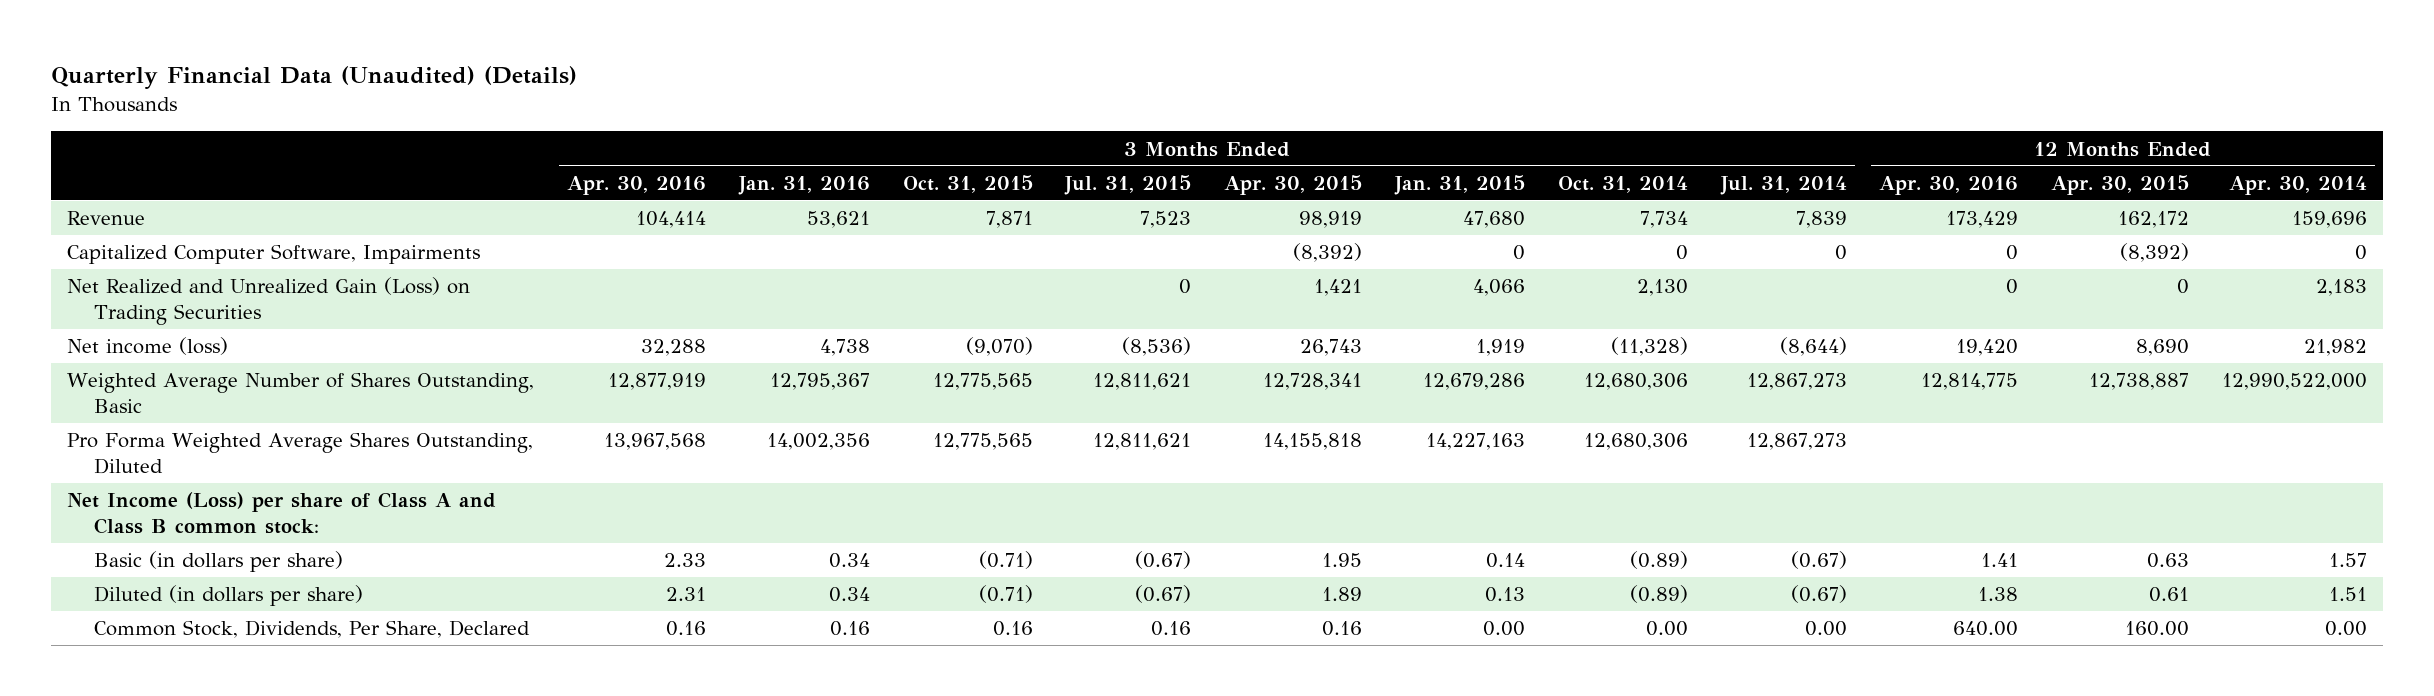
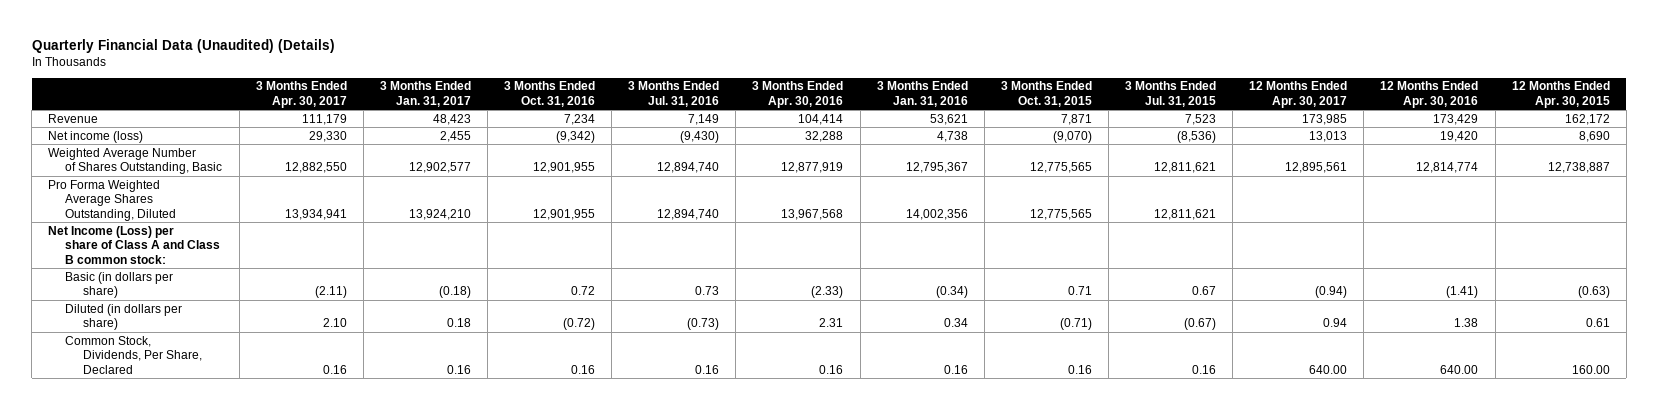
[1224,174,1363,195] Apr. 30, 2015 -> none
[1394,174,1526,195] Jan. 31, 2015 -> none
[1557,175,1688,193] Oct. 31, 2014 -> none
[1719,175,1847,195] Jul. 31, 2014 -> none
[2229,175,2368,195] Apr. 30, 2014 -> none
none -> [255,81,347,108] 3 Months Ended Apr. 30, 2017
none -> [379,81,471,107] 3 Months Ended Jan. 31, 2017
none -> [504,81,596,107] 3 Months Ended Oct. 31, 2016
none -> [628,81,720,107] 3 Months Ended Jul. 31, 2016
none -> [1249,81,1348,108] 12 Months Ended Apr. 30, 2017
[67,244,481,265] Capitalized Computer Software, Impairments -> none
[67,277,471,326] Net Realized and Unrealized Gain (Loss) on Trading Securities -> none
[1921,373,2019,391] 12,814,775 -> [1416,162,1479,174] 12,814,774
[664,553,707,568] 2.33 -> [811,286,844,299] (2.33)
[828,553,870,569] 0.34 -> [935,286,968,299] (0.34)
[978,551,1033,570] (0.71) -> [1067,286,1092,296] 0.71
[1135,551,1192,570] (0.67) -> [1192,286,1217,296] 0.67
[1981,553,2019,568] 1.41 -> [1446,286,1479,299] (1.41)
[2147,553,2190,569] 0.63 -> [1577,286,1610,299] (0.63)

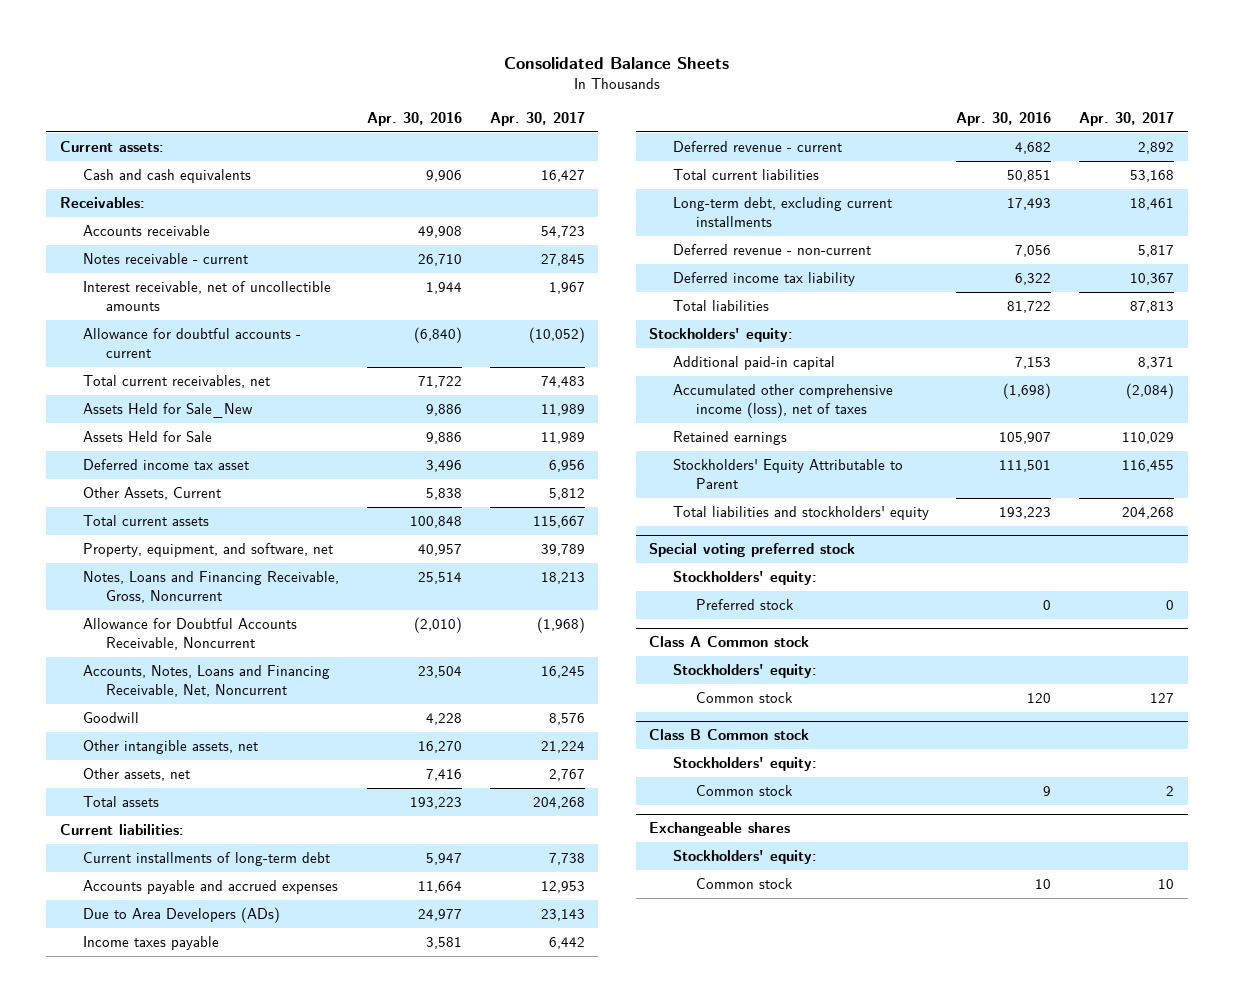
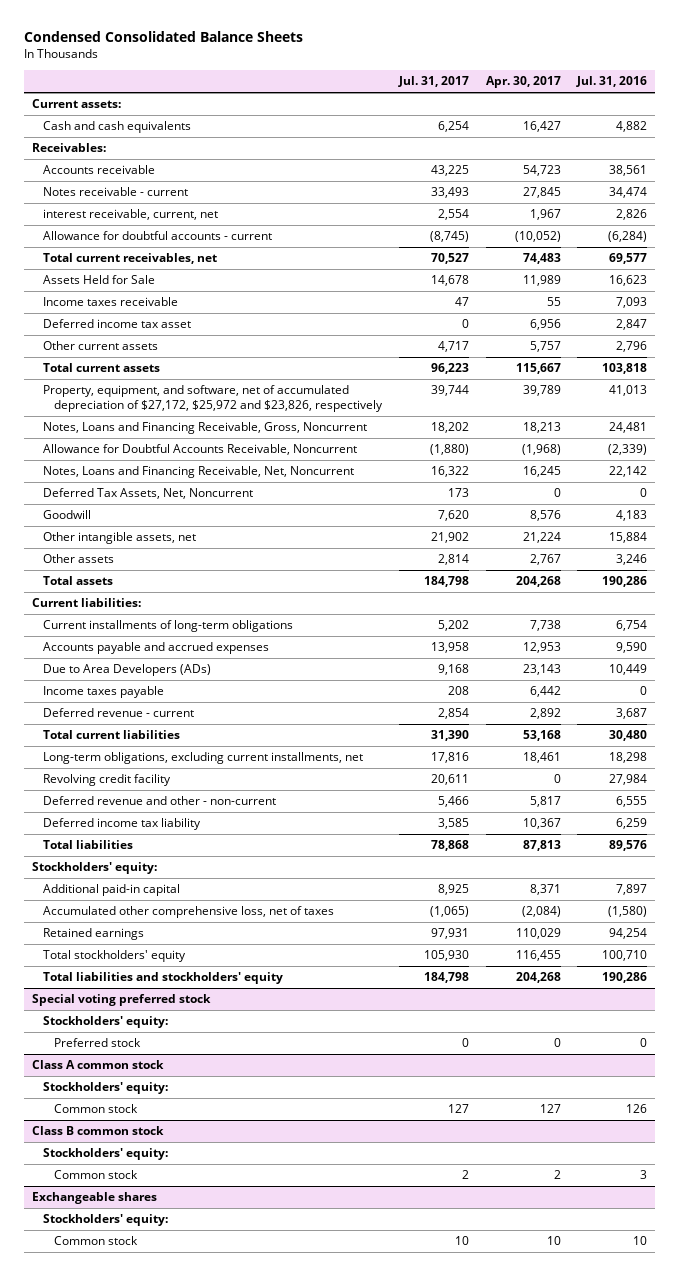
[503,56,729,69] Consolidated Balance Sheets -> [23,31,303,43] Condensed Consolidated Balance Sheets
[366,111,462,126] Apr. 30, 2016 -> none
none -> [398,76,470,88] Jul. 31, 2017
none -> [576,76,648,88] Jul. 31, 2016
[83,281,332,311] Interest receivable, net of uncollectible amounts -> [43,209,219,221] interest receivable, current, net
[83,403,254,419] Assets Held for Sale_New -> none
none -> [43,297,179,307] Income taxes receivable
[83,487,222,501] Other Assets, Current -> [43,341,159,351] Other current assets
[548,488,585,501] 5,812 -> [529,341,561,353] 5,757
[83,543,334,558] Property, equipment, and software, net -> [43,385,384,412] Property, equipment, and software, net of accumulated depreciation of $27,172, $25,972 and $23,826, respectively
[83,665,331,697] Accounts, Notes, Loans and Financing Receivable, Net, Noncurrent -> [43,466,355,479] Notes, Loans and Financing Receivable, Net, Noncurrent
none -> [43,488,254,500] Deferred Tax Assets, Net, Noncurrent
[83,768,191,782] Other assets, net -> [43,554,115,564] Other assets
[83,852,331,867] Current installments of long-term debt -> [43,620,294,633] Current installments of long-term obligations
[672,197,892,227] Long-term debt, excluding current installments -> [43,752,364,765] Long-term obligations, excluding current installments, net
none -> [43,774,172,787] Revolving credit facility
[672,244,871,256] Deferred revenue - non-current -> [43,796,277,806] Deferred revenue and other - non-current
[672,384,893,418] Accumulated other comprehensive income (loss), net of taxes -> [43,906,335,919] Accumulated other comprehensive loss, net of taxes
[672,459,903,489] Stockholders' Equity Attributable to Parent -> [43,950,187,963] Total stockholders' equity
[649,636,810,648] Class A Common stock -> [32,1060,165,1070] Class A common stock
[649,729,810,741] Class B Common stock -> [32,1126,165,1136] Class B common stock

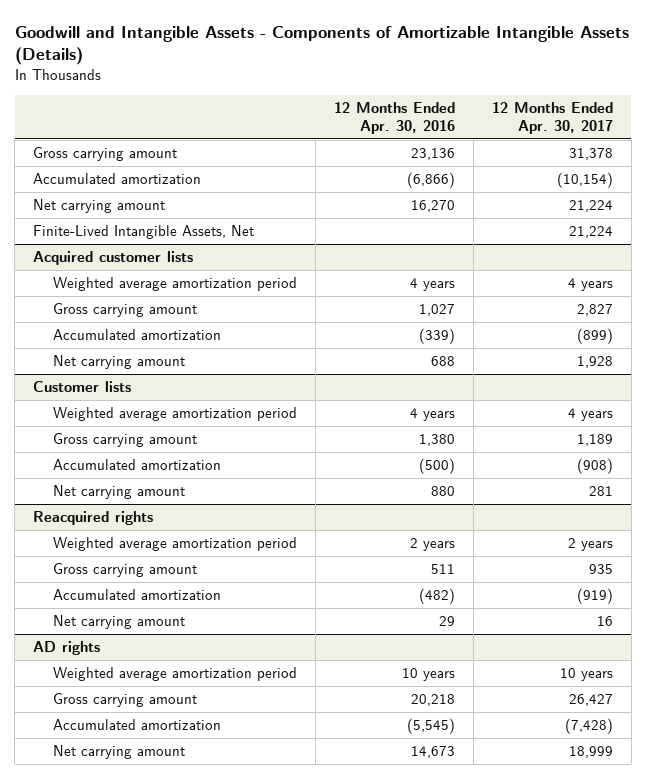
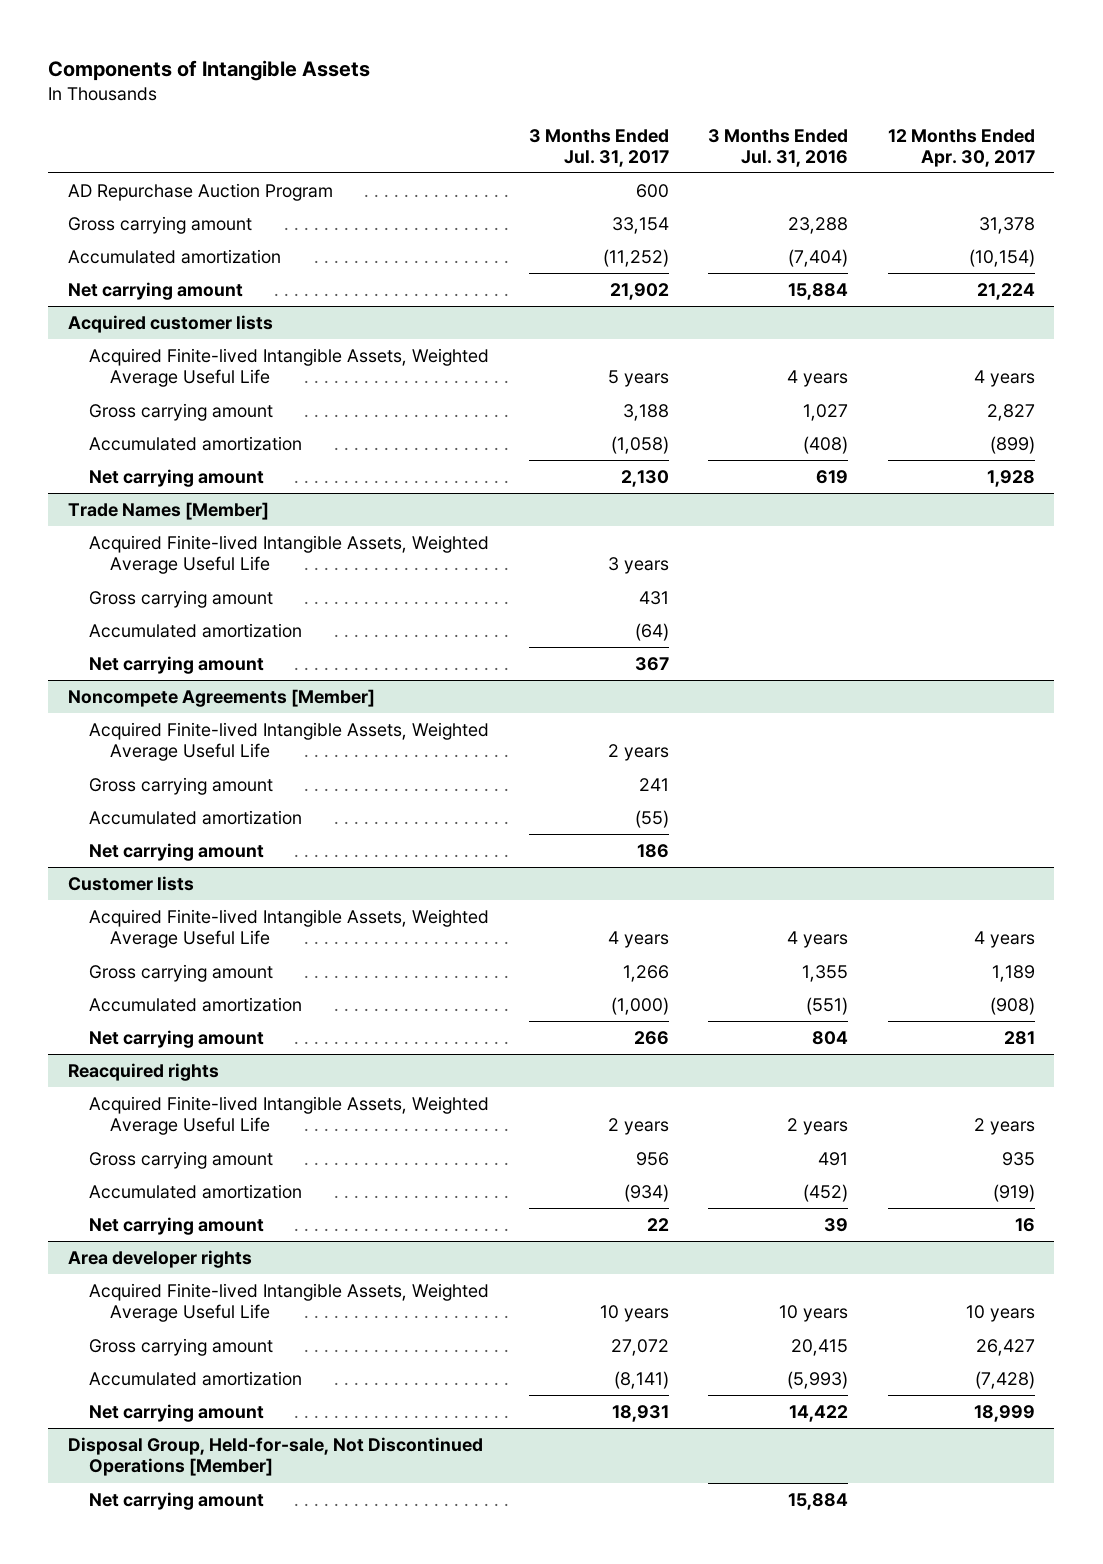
[14,25,629,66] Goodwill and Intangible Assets - Components of Amortizable Intangible Assets (Details) -> [48,60,371,82] Components of Intangible Assets
[333,102,455,134] 12 Months Ended Apr. 30, 2016 -> none
none -> [528,128,669,167] 3 Months Ended Jul. 31, 2017
none -> [708,128,849,167] 3 Months Ended Jul. 31, 2016
none -> [68,183,334,202] AD Repurchase Auction Program
[33,225,255,240] Finite-Lived Intangible Assets, Net -> none
[52,277,297,292] Weighted average amortization period -> [89,348,490,388] Acquired Finite-lived Intangible Assets, Weighted Average Useful Life
none -> [68,502,270,521] Trade Names [Member]
none -> [89,535,490,575] Acquired Finite-lived Intangible Assets, Weighted Average Useful Life
none -> [89,590,274,609] Gross carrying amount
none -> [89,623,303,639] Accumulated amortization
none -> [89,656,265,675] Net carrying amount
none -> [68,689,376,708] Noncompete Agreements [Member]
none -> [89,722,490,762] Acquired Finite-lived Intangible Assets, Weighted Average Useful Life
none -> [89,777,274,796] Gross carrying amount
none -> [89,810,303,826] Accumulated amortization
none -> [89,843,265,862] Net carrying amount
[52,407,297,422] Weighted average amortization period -> [89,909,490,949] Acquired Finite-lived Intangible Assets, Weighted Average Useful Life
[52,537,297,552] Weighted average amortization period -> [89,1096,490,1136] Acquired Finite-lived Intangible Assets, Weighted Average Useful Life
[33,641,101,656] AD rights -> [68,1250,253,1269] Area developer rights
[52,667,297,682] Weighted average amortization period -> [89,1283,490,1323] Acquired Finite-lived Intangible Assets, Weighted Average Useful Life
none -> [68,1437,484,1477] Disposal Group, Held-for-sale, Not Discontinued Operations [Member]
none -> [89,1492,265,1511] Net carrying amount

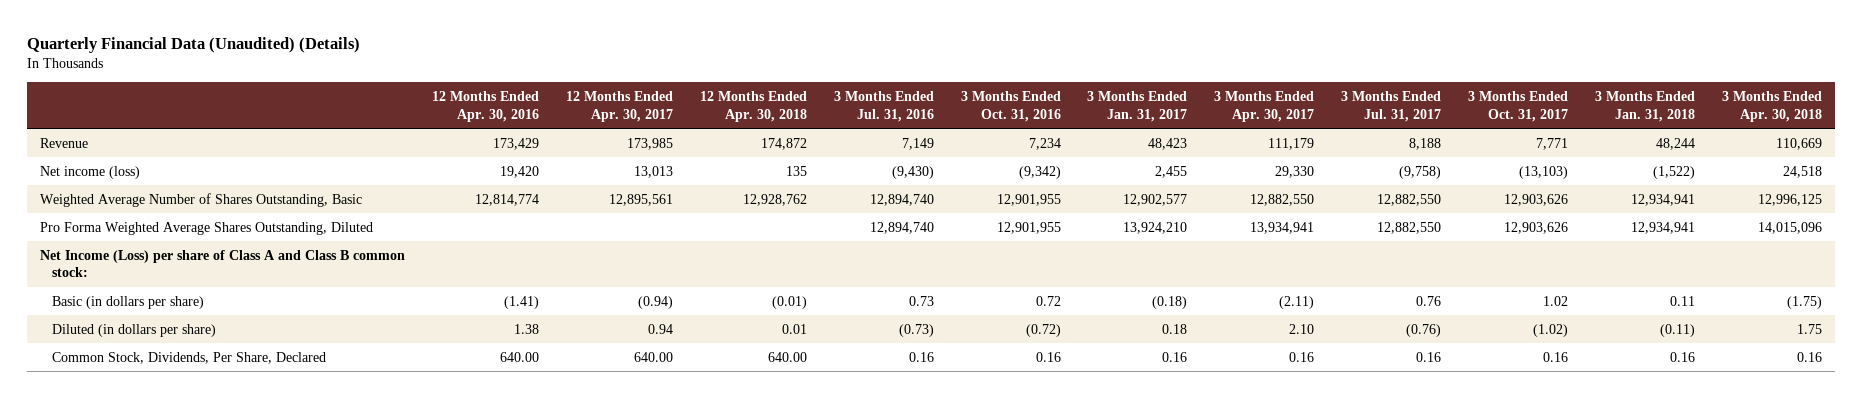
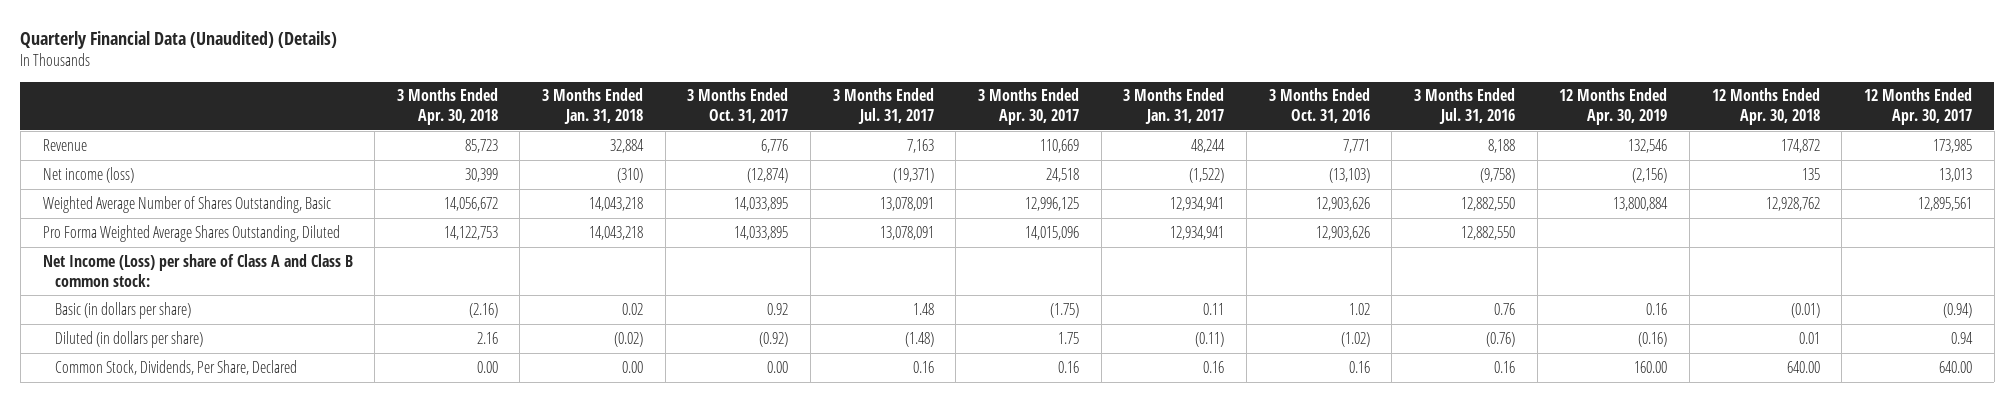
[432,90,540,122] 12 Months Ended Apr. 30, 2016 -> none
none -> [1559,88,1668,126] 12 Months Ended Apr. 30, 2019
[901,137,934,150] 7,149 -> [1487,138,1515,153] 8,188
[1028,137,1061,150] 7,234 -> [1342,138,1370,153] 7,771
[1148,137,1188,150] 48,423 -> [1191,138,1226,153] 48,244
[1268,137,1315,150] 111,179 -> [1040,138,1080,153] 110,669
[1409,137,1442,150] 8,188 -> [906,138,934,153] 7,163
[1536,137,1569,150] 7,771 -> [761,138,789,153] 6,776
[1655,137,1695,150] 48,244 -> [610,138,645,153] 32,884
[1775,137,1822,150] 110,669 -> [464,138,498,153] 85,723
[891,165,934,179] (9,430) -> [1479,167,1515,183] (9,758)
[1018,165,1061,179] (9,342) -> [1328,167,1370,183] (13,103)
[1155,165,1188,178] 2,455 -> [1189,167,1225,183] (1,522)
[1275,165,1315,178] 29,330 -> [1046,167,1080,182] 24,518
[1399,165,1442,179] (9,758) -> [892,167,934,183] (19,371)
[1519,165,1569,179] (13,103) -> [747,167,789,183] (12,874)
[1652,165,1695,179] (1,522) -> [617,167,644,183] (310)
[1782,165,1822,178] 24,518 -> [464,167,498,182] 30,399
[869,193,934,206] 12,894,740 -> [1460,196,1515,211] 12,882,550
[996,193,1061,206] 12,901,955 -> [1315,196,1370,211] 12,903,626
[1123,193,1188,206] 12,902,577 -> [1170,196,1225,211] 12,934,941
[1250,193,1315,206] 12,882,550 -> [1025,196,1080,211] 12,996,125
[1377,193,1442,206] 12,882,550 -> [879,196,934,211] 13,078,091
[1504,193,1569,206] 12,903,626 -> [734,196,789,211] 14,033,895
[1630,193,1695,206] 12,934,941 -> [589,196,644,211] 14,043,218
[1757,193,1822,206] 12,996,125 -> [443,196,498,211] 14,056,672
[869,221,934,234] 12,894,740 -> [1460,225,1515,240] 12,882,550
[996,221,1061,234] 12,901,955 -> [1315,225,1370,240] 12,903,626
[1123,221,1188,234] 13,924,210 -> [1170,225,1225,240] 12,934,941
[1250,221,1315,234] 13,934,941 -> [1025,225,1080,240] 14,015,096
[1377,221,1442,234] 12,882,550 -> [879,225,934,240] 13,078,091
[1504,221,1569,234] 12,903,626 -> [734,225,789,240] 14,033,895
[1630,221,1695,234] 12,934,941 -> [589,225,644,240] 14,043,218
[1757,221,1822,234] 14,015,096 -> [443,225,498,240] 14,122,753
[908,295,934,306] 0.73 -> [1493,302,1515,315] 0.76
[1035,295,1061,306] 0.72 -> [1348,302,1370,315] 1.02
[1152,295,1188,309] (0.18) -> [1203,302,1225,315] 0.11
[1279,295,1315,309] (2.11) -> [1050,302,1080,318] (1.75)
[1416,295,1442,306] 0.76 -> [912,302,934,315] 1.48
[1543,295,1569,306] 1.02 -> [767,302,789,315] 0.92
[1669,295,1695,306] 0.11 -> [622,302,644,315] 0.02
[1786,295,1822,309] (1.75) -> [468,302,498,318] (2.16)
[898,323,934,337] (0.73) -> [1485,331,1515,347] (0.76)
[1025,323,1061,337] (0.72) -> [1340,331,1370,347] (1.02)
[1162,323,1188,334] 0.18 -> [1195,331,1225,347] (0.11)
[1289,323,1315,334] 2.10 -> [1058,331,1080,344] 1.75
[1406,323,1442,337] (0.76) -> [904,331,934,347] (1.48)
[1533,323,1569,337] (1.02) -> [759,331,789,347] (0.92)
[1659,323,1695,337] (0.11) -> [614,331,644,347] (0.02)
[1796,323,1822,334] 1.75 -> [476,331,498,344] 2.16
[1543,351,1569,362] 0.16 -> [767,360,789,373] 0.00
[1669,351,1695,362] 0.16 -> [622,360,644,373] 0.00
[1796,351,1822,362] 0.16 -> [476,360,498,373] 0.00

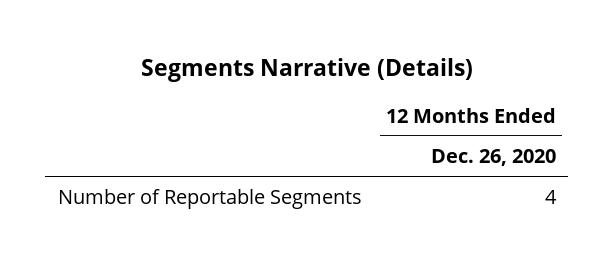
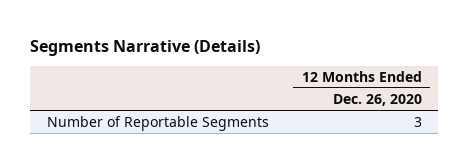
[545,190,558,205] 4 -> [413,117,422,128] 3

